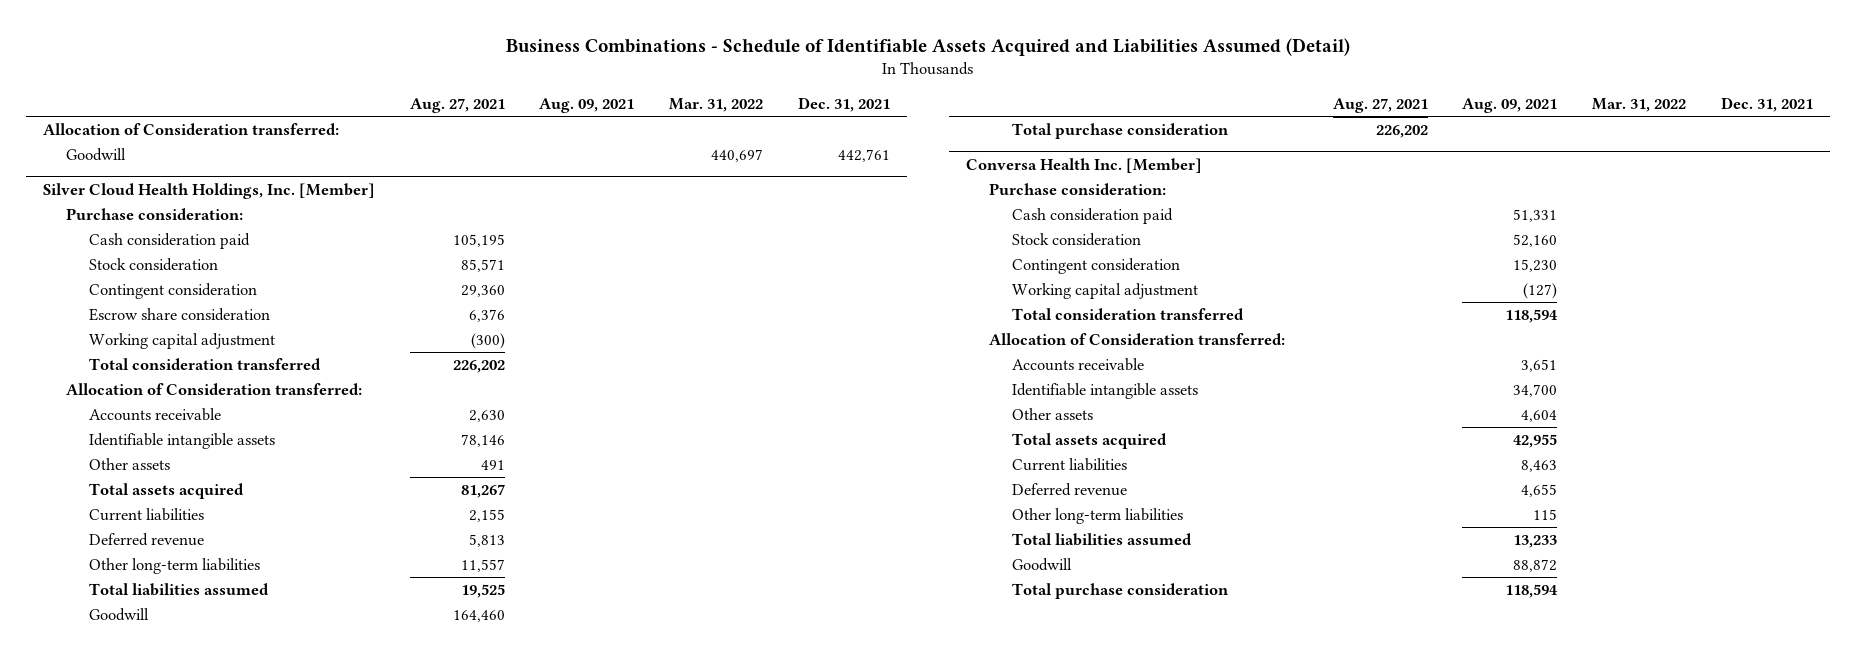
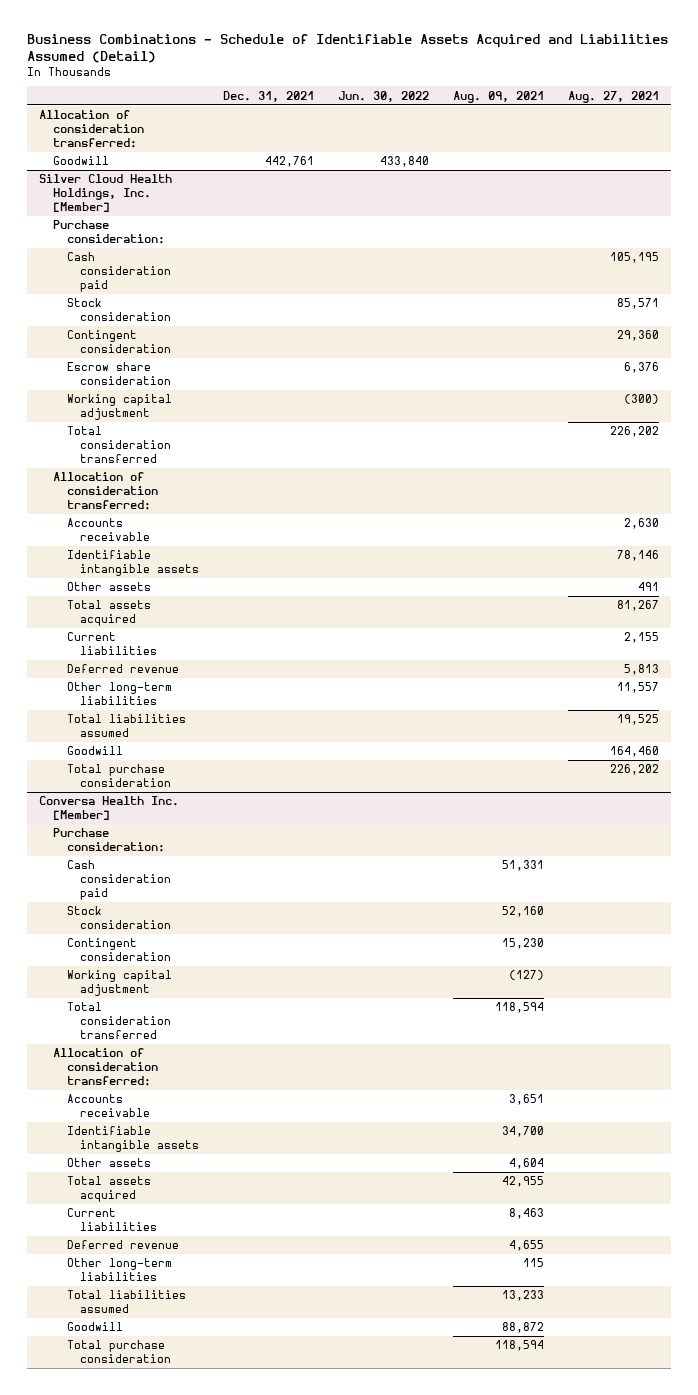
[669,98,764,113] Mar. 31, 2022 -> none
none -> [338,90,430,102] Jun. 30, 2022
[43,122,340,135] Allocation of Consideration transferred: -> [39,110,145,148] Allocation of consideration transferred:
[66,382,363,395] Allocation of Consideration transferred: -> [53,472,158,510] Allocation of consideration transferred:
[989,332,1286,345] Allocation of Consideration transferred: -> [53,1048,158,1086] Allocation of consideration transferred:

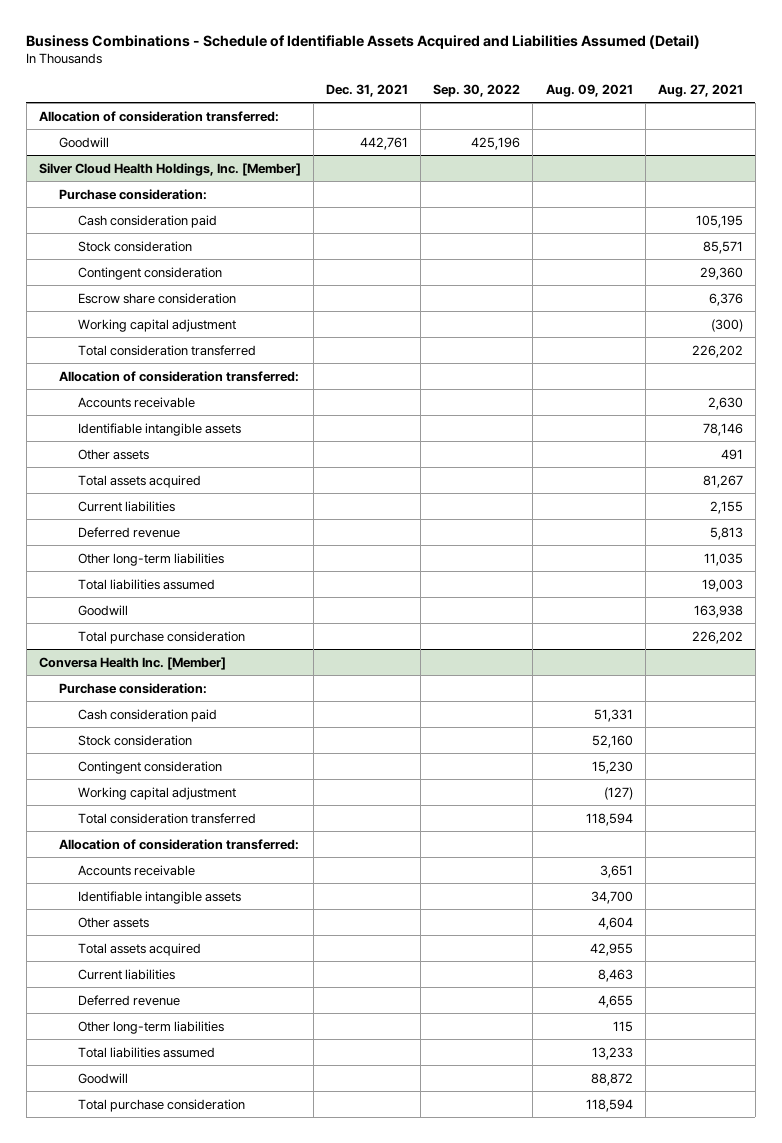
[338,90,430,102] Jun. 30, 2022 -> none
none -> [433,83,521,97] Sep. 30, 2022
[616,682,659,694] 11,557 -> [703,552,743,566] 11,035
[616,714,659,726] 19,525 -> [701,578,743,592] 19,003
[609,746,659,758] 164,460 -> [693,604,743,618] 163,938

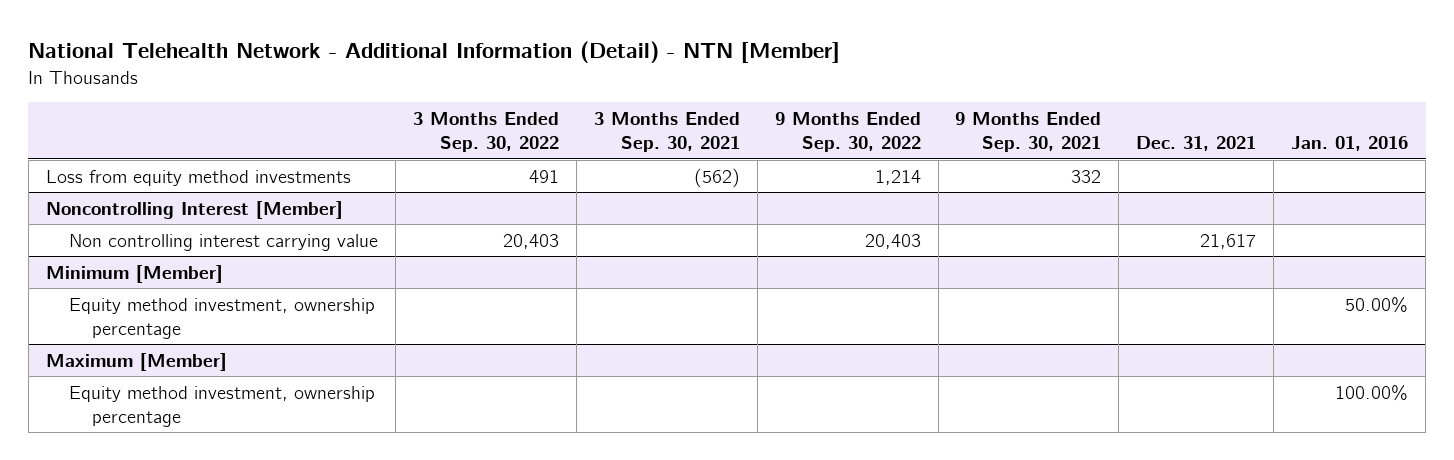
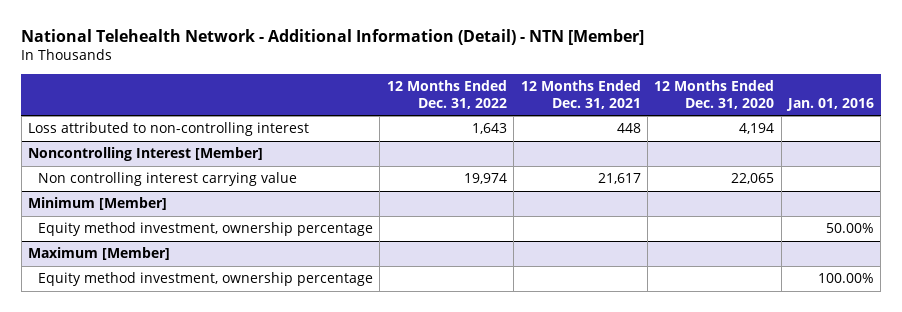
[412,111,559,153] 3 Months Ended Sep. 30, 2022 -> none
[593,111,740,153] 3 Months Ended Sep. 30, 2021 -> none
[774,111,921,153] 9 Months Ended Sep. 30, 2022 -> none
[955,111,1102,153] 9 Months Ended Sep. 30, 2021 -> none
[1136,136,1257,152] Dec. 31, 2021 -> none
none -> [386,79,507,109] 12 Months Ended Dec. 31, 2022
none -> [520,79,641,109] 12 Months Ended Dec. 31, 2021
none -> [654,79,775,109] 12 Months Ended Dec. 31, 2020
[45,169,351,186] Loss from equity method investments -> [28,122,310,137] Loss attributed to non-controlling interest

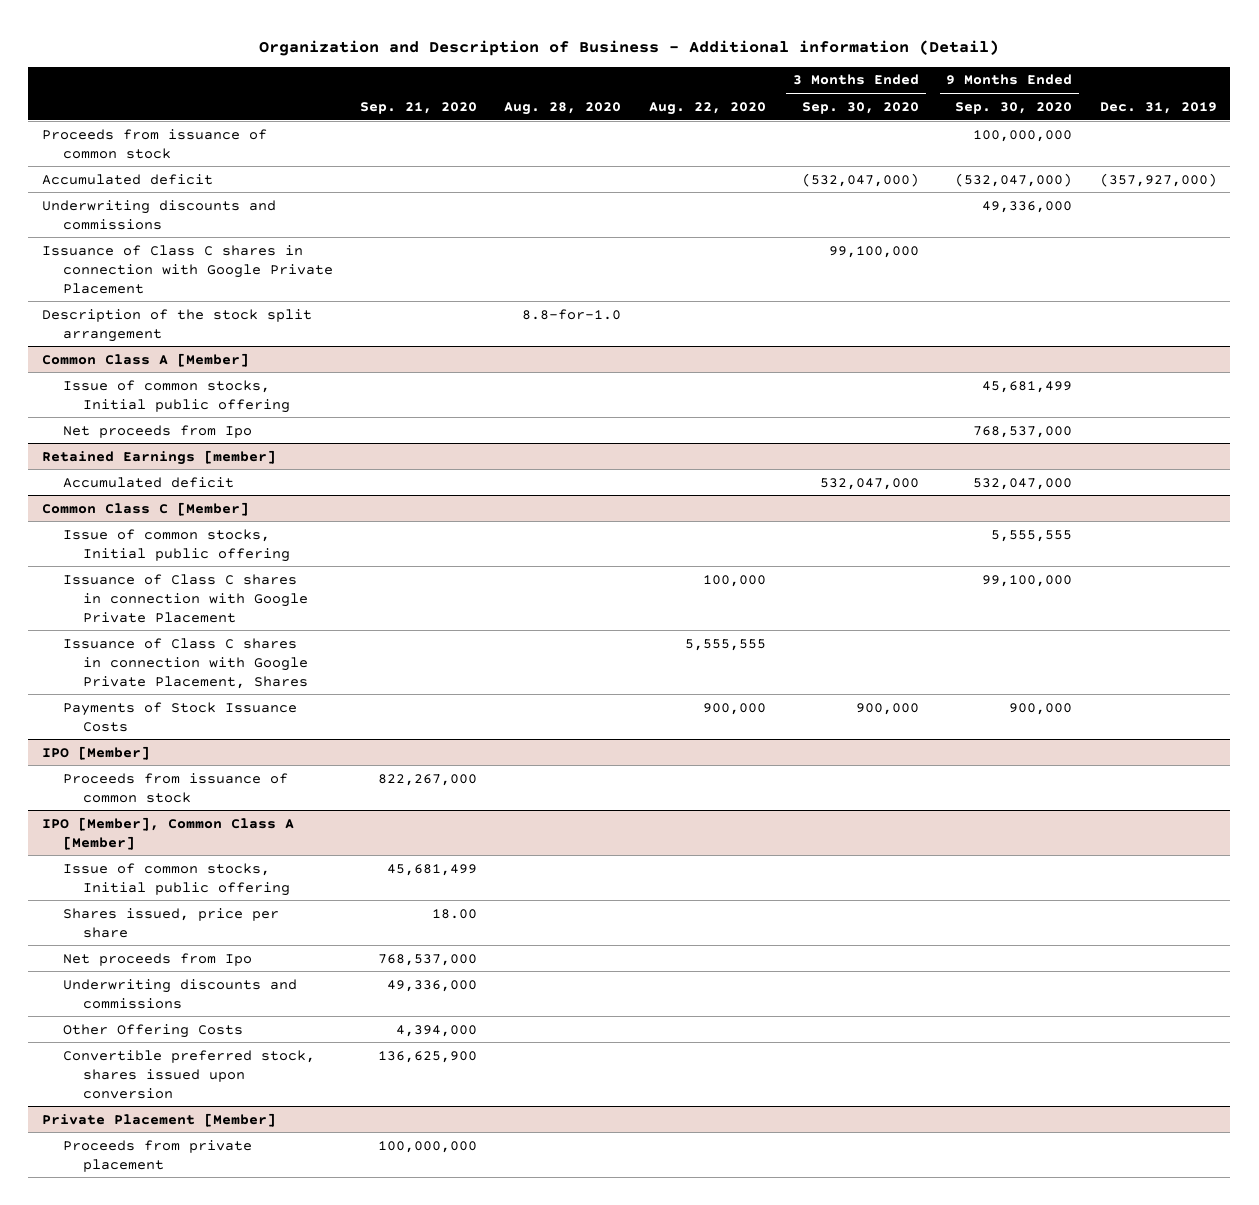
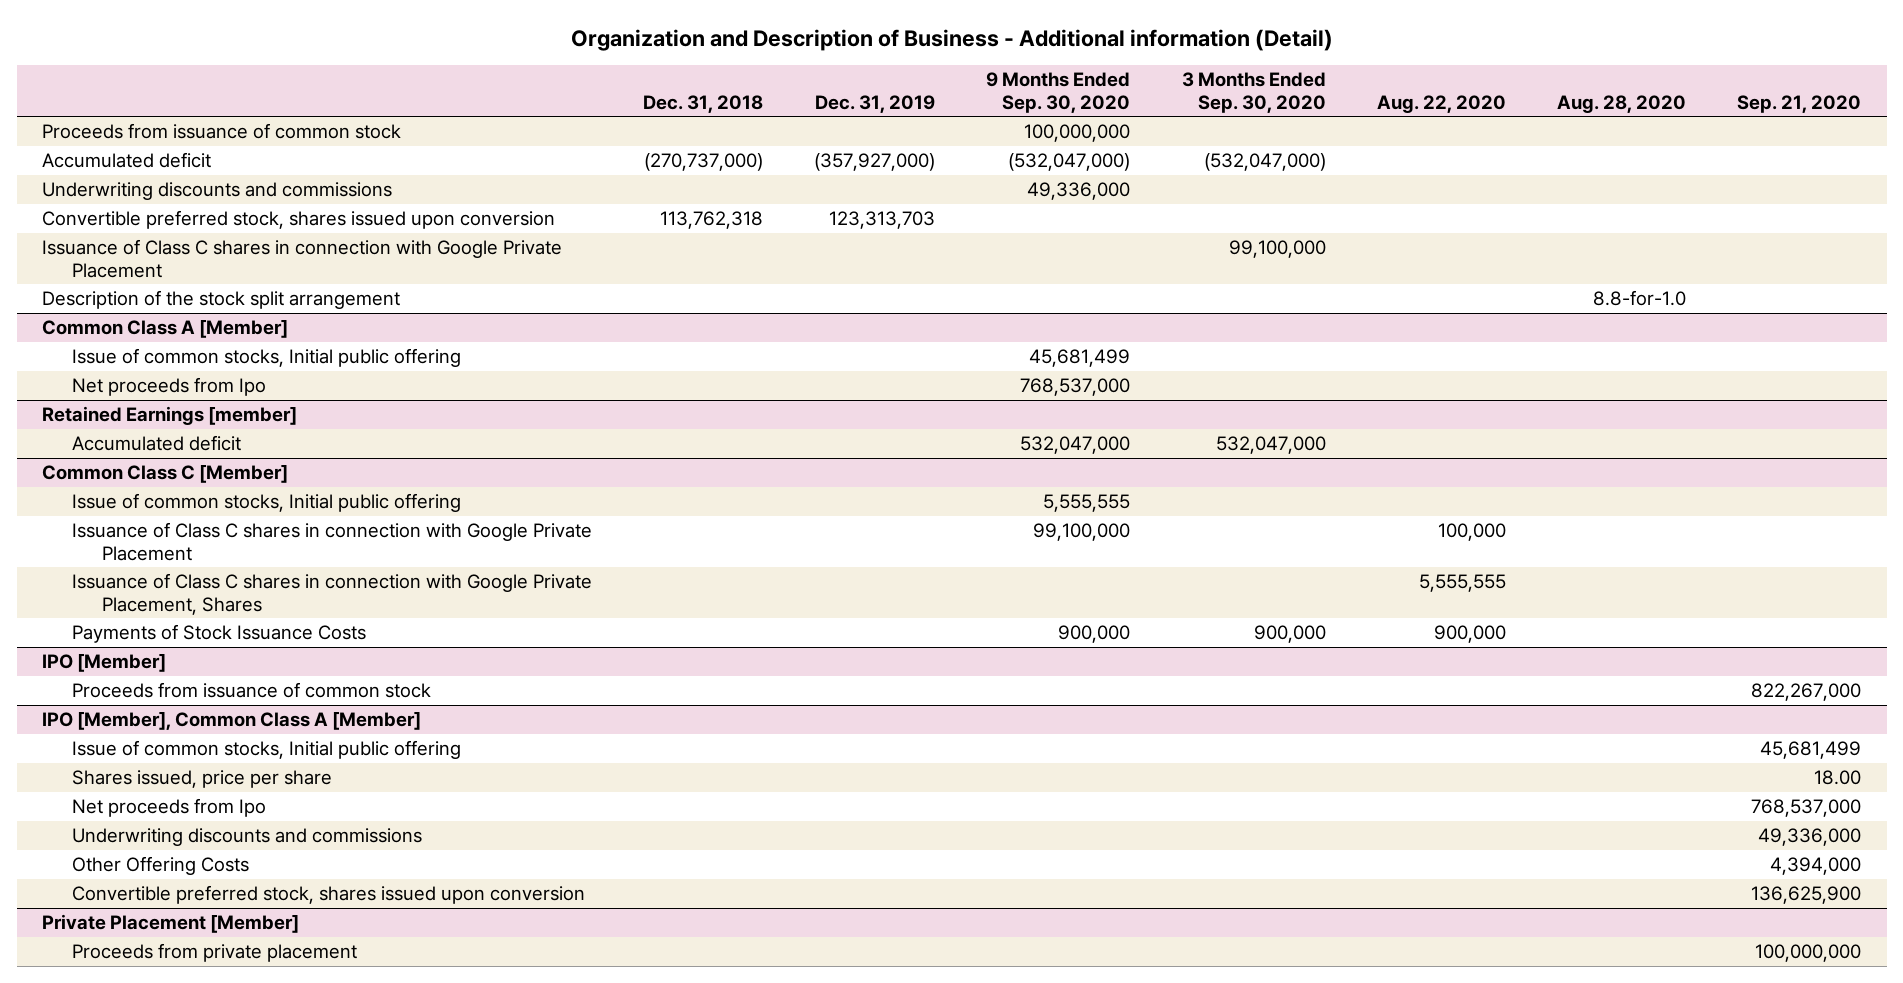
none -> [643,94,764,113] Dec. 31, 2018
none -> [42,210,556,230] Convertible preferred stock, shares issued upon conversion

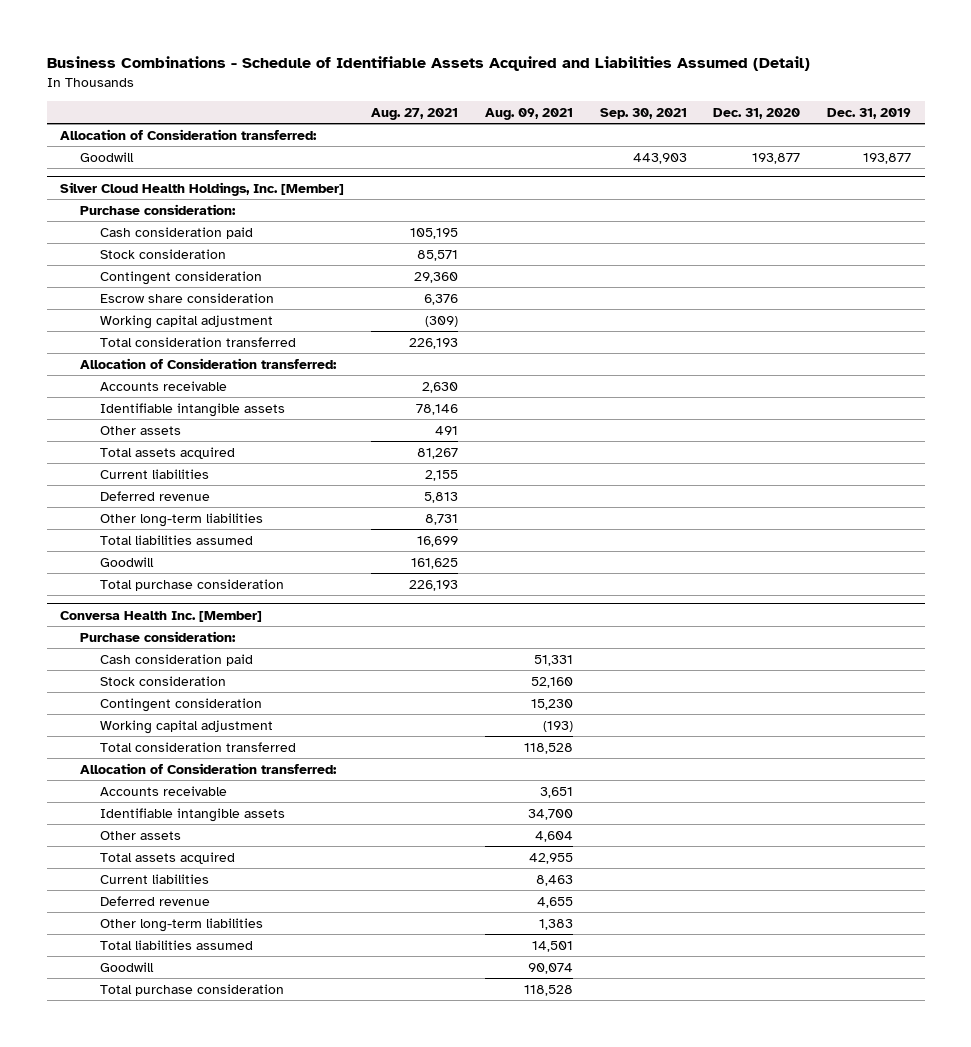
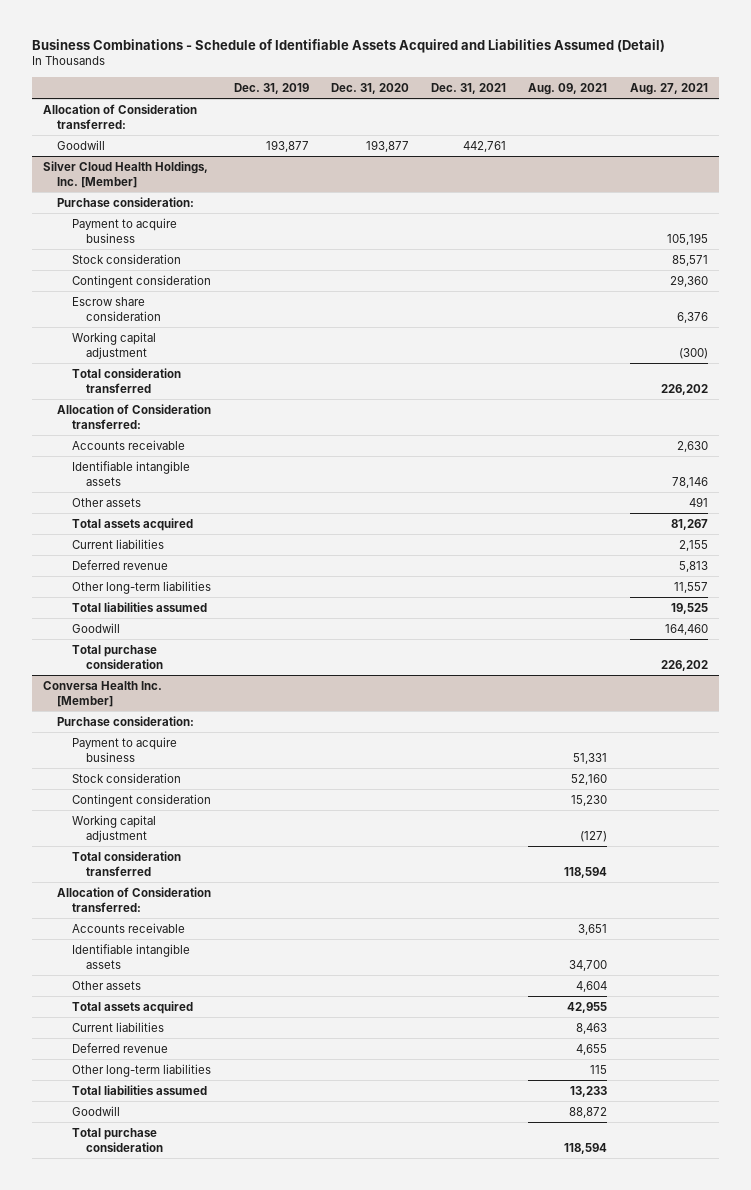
[599,107,687,119] Sep. 30, 2021 -> none
none -> [431,82,507,94] Dec. 31, 2021
[99,226,253,239] Cash consideration paid -> [71,217,177,243] Payment to acquire business
[424,315,458,327] (309) -> [678,347,708,359] (300)
[408,337,458,349] 226,193 -> [660,383,708,395] 226,202
[424,513,458,525] 8,731 -> [673,581,708,593] 11,557
[416,535,458,547] 16,699 -> [670,602,708,614] 19,525
[410,557,458,569] 161,625 -> [664,623,708,635] 164,460
[408,579,458,591] 226,193 -> [660,659,708,671] 226,202
[99,653,253,666] Cash consideration paid -> [71,736,177,762] Payment to acquire business
[542,720,573,732] (193) -> [580,830,608,842] (127)
[523,742,573,754] 118,528 -> [564,866,608,878] 118,594
[538,918,573,930] 1,383 -> [590,1064,608,1074] 115
[531,940,573,952] 14,501 -> [570,1085,608,1097] 13,233
[527,962,573,974] 90,074 -> [569,1106,608,1118] 88,872
[523,984,573,996] 118,528 -> [564,1142,608,1154] 118,594

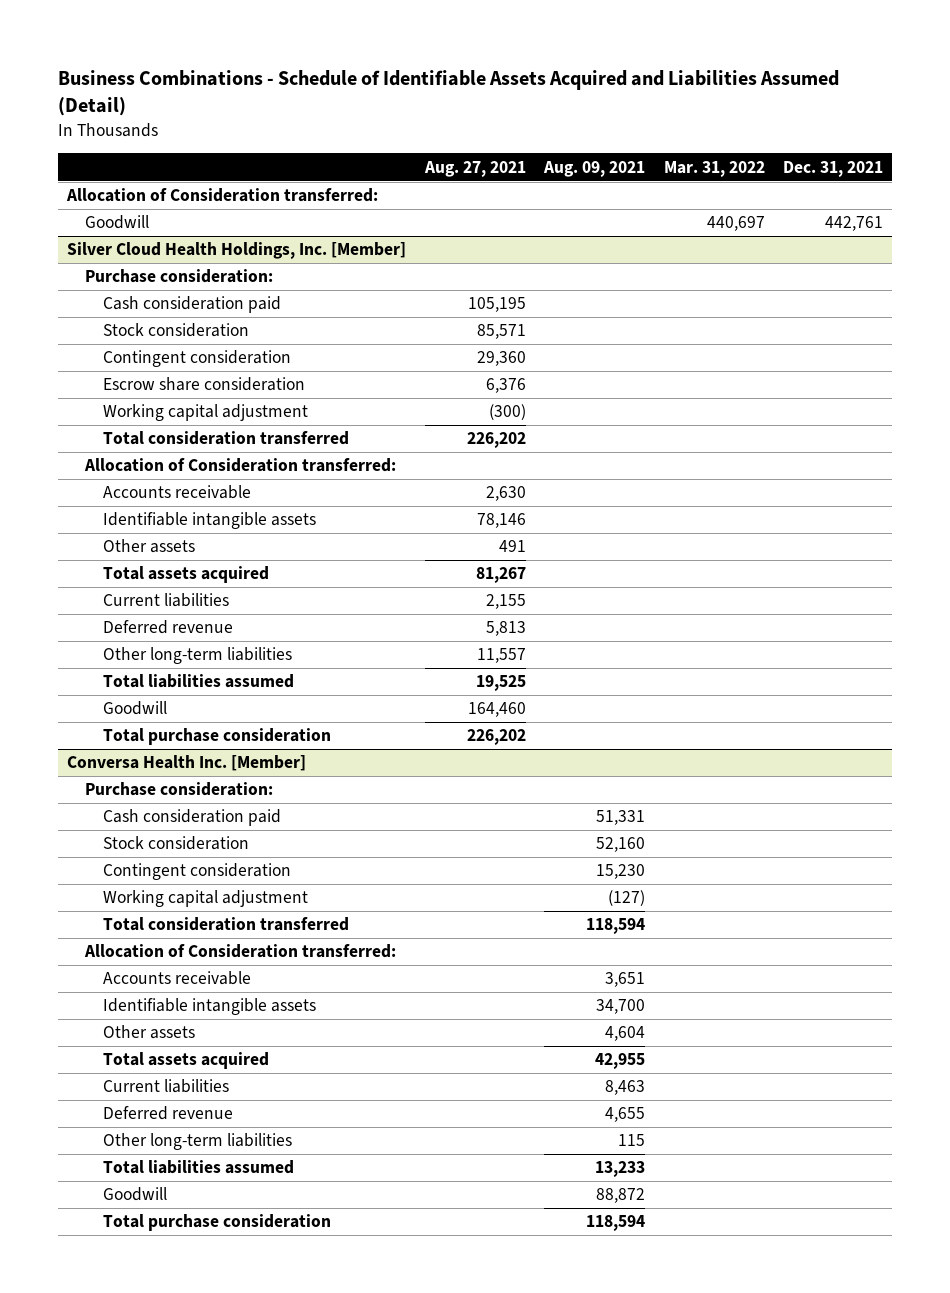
[233,82,309,94] Dec. 31, 2019 -> none
[330,82,409,94] Dec. 31, 2020 -> none
none -> [663,160,765,177] Mar. 31, 2022
[71,217,177,243] Payment to acquire business -> [103,296,282,314] Cash consideration paid
[71,736,177,762] Payment to acquire business -> [103,809,282,827] Cash consideration paid

